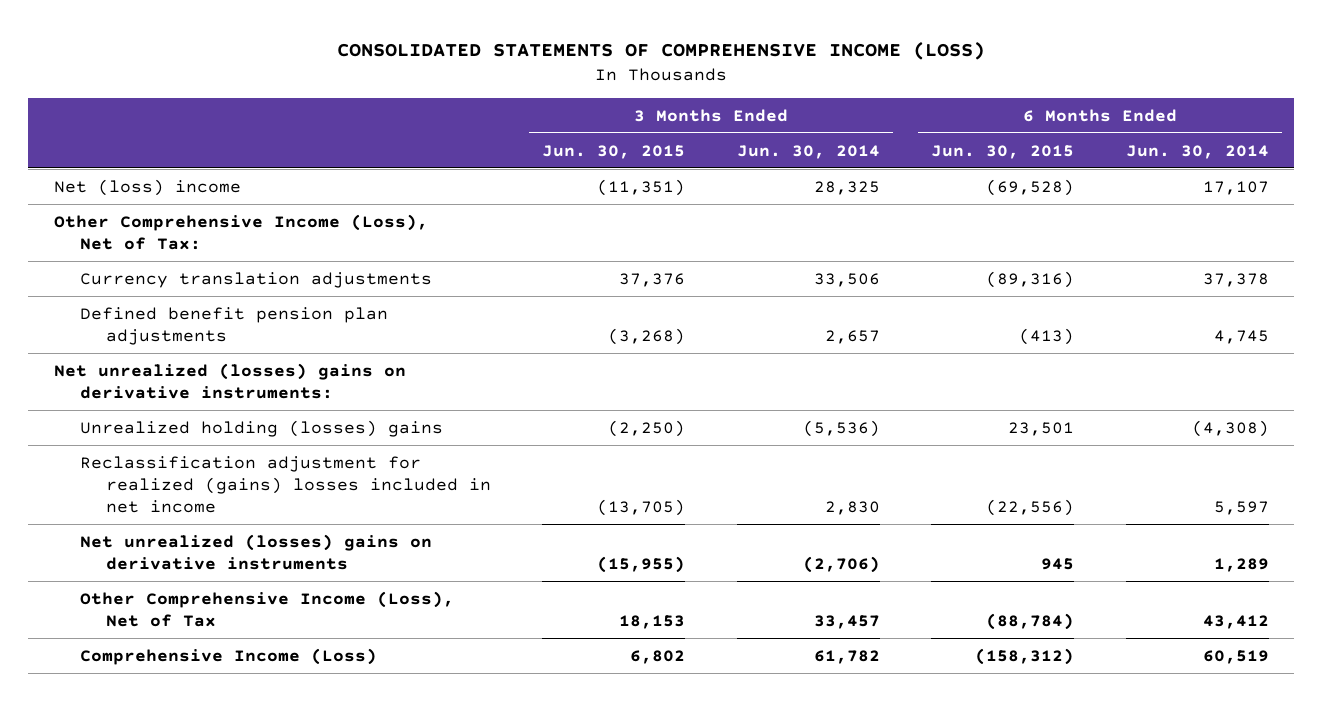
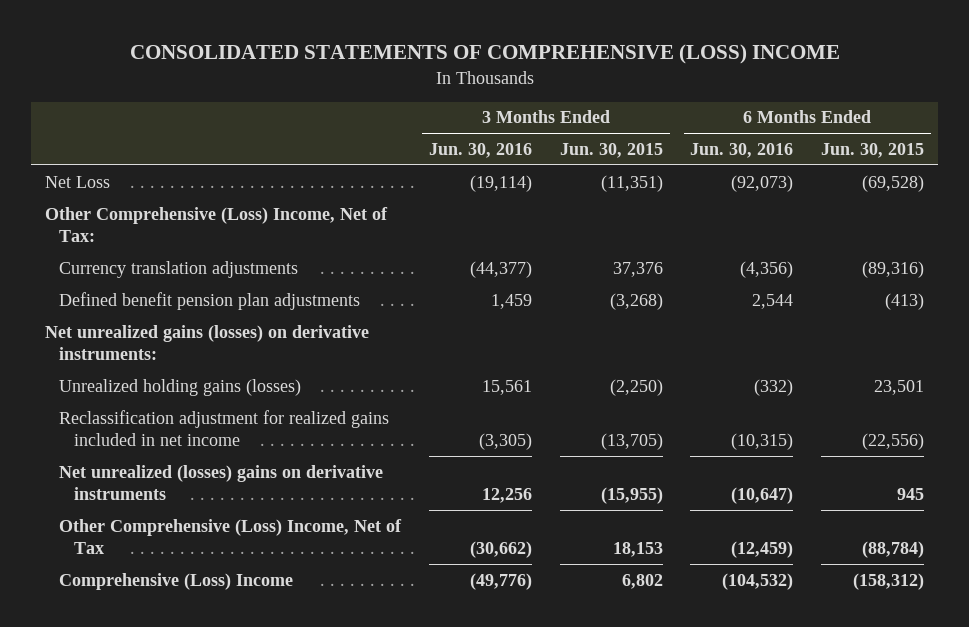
[337,41,986,60] CONSOLIDATED STATEMENTS OF COMPREHENSIVE INCOME (LOSS) -> [129,44,840,65] CONSOLIDATED STATEMENTS OF COMPREHENSIVE (LOSS) INCOME
[736,144,880,159] Jun. 30, 2014 -> none
[1125,144,1269,159] Jun. 30, 2014 -> none
none -> [429,143,533,159] Jun. 30, 2016
none -> [690,143,794,159] Jun. 30, 2016
[53,178,241,196] Net (loss) income -> [44,175,110,188] Net Loss
[53,213,428,250] Other Comprehensive Income (Loss), Net of Tax: -> [44,206,388,243] Other Comprehensive (Loss) Income, Net of Tax:
[53,362,406,399] Net unrealized (losses) gains on derivative instruments: -> [44,324,369,361] Net unrealized gains (losses) on derivative instruments:
[79,419,443,437] Unrealized holding (losses) gains -> [59,378,302,396] Unrealized holding gains (losses)
[79,455,491,514] Reclassification adjustment for realized (gains) losses included in net income -> [59,409,390,447] Reclassification adjustment for realized gains included in net income
[79,590,454,627] Other Comprehensive Income (Loss), Net of Tax -> [59,518,403,555] Other Comprehensive (Loss) Income, Net of Tax
[79,647,377,665] Comprehensive Income (Loss) -> [59,572,294,590] Comprehensive (Loss) Income

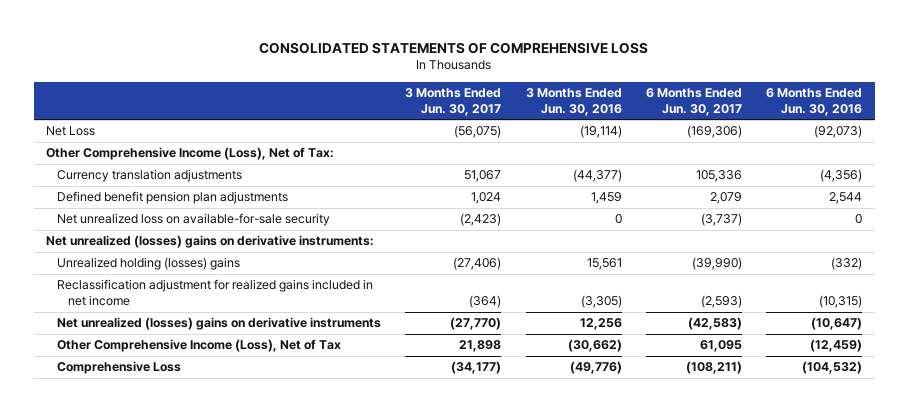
[129,44,840,65] CONSOLIDATED STATEMENTS OF COMPREHENSIVE (LOSS) INCOME -> [259,41,649,54] CONSOLIDATED STATEMENTS OF COMPREHENSIVE LOSS
[559,143,663,159] Jun. 30, 2015 -> none
[821,143,925,159] Jun. 30, 2015 -> none
none -> [405,87,502,116] 3 Months Ended Jun. 30, 2017
none -> [646,87,743,116] 6 Months Ended Jun. 30, 2017
[44,206,388,243] Other Comprehensive (Loss) Income, Net of Tax: -> [45,147,334,161] Other Comprehensive Income (Loss), Net of Tax:
none -> [57,213,331,227] Net unrealized loss on available-for-sale security
[44,324,369,361] Net unrealized gains (losses) on derivative instruments: -> [45,235,374,249] Net unrealized (losses) gains on derivative instruments:
[59,378,302,396] Unrealized holding gains (losses) -> [57,257,241,271] Unrealized holding (losses) gains
[59,518,403,555] Other Comprehensive (Loss) Income, Net of Tax -> [57,339,342,353] Other Comprehensive Income (Loss), Net of Tax
[59,572,294,590] Comprehensive (Loss) Income -> [57,361,182,375] Comprehensive Loss

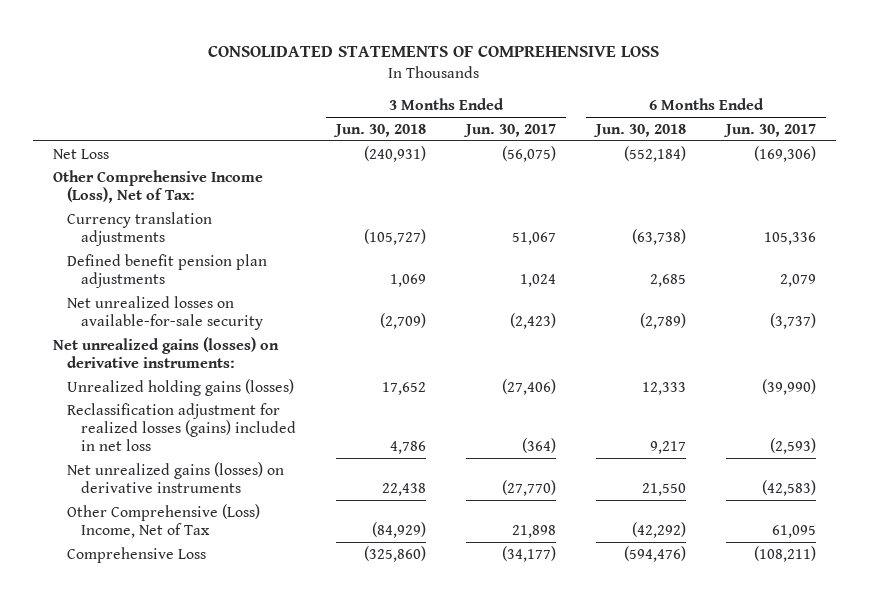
[525,87,622,116] 3 Months Ended Jun. 30, 2016 -> none
[766,87,863,116] 6 Months Ended Jun. 30, 2016 -> none
none -> [333,123,427,137] Jun. 30, 2018
none -> [593,123,687,137] Jun. 30, 2018
[57,213,331,227] Net unrealized loss on available-for-sale security -> [66,295,264,330] Net unrealized losses on available-for-sale security
[45,235,374,249] Net unrealized (losses) gains on derivative instruments: -> [52,336,279,368] Net unrealized gains (losses) on derivative instruments:
[57,257,241,271] Unrealized holding (losses) gains -> [66,378,294,396] Unrealized holding gains (losses)
[57,279,374,307] Reclassification adjustment for realized gains included in net income -> [66,402,297,451] Reclassification adjustment for realized losses (gains) included in net loss
[57,317,382,331] Net unrealized (losses) gains on derivative instruments -> [66,461,284,493] Net unrealized gains (losses) on derivative instruments
[57,339,342,353] Other Comprehensive Income (Loss), Net of Tax -> [66,503,260,538] Other Comprehensive (Loss) Income, Net of Tax

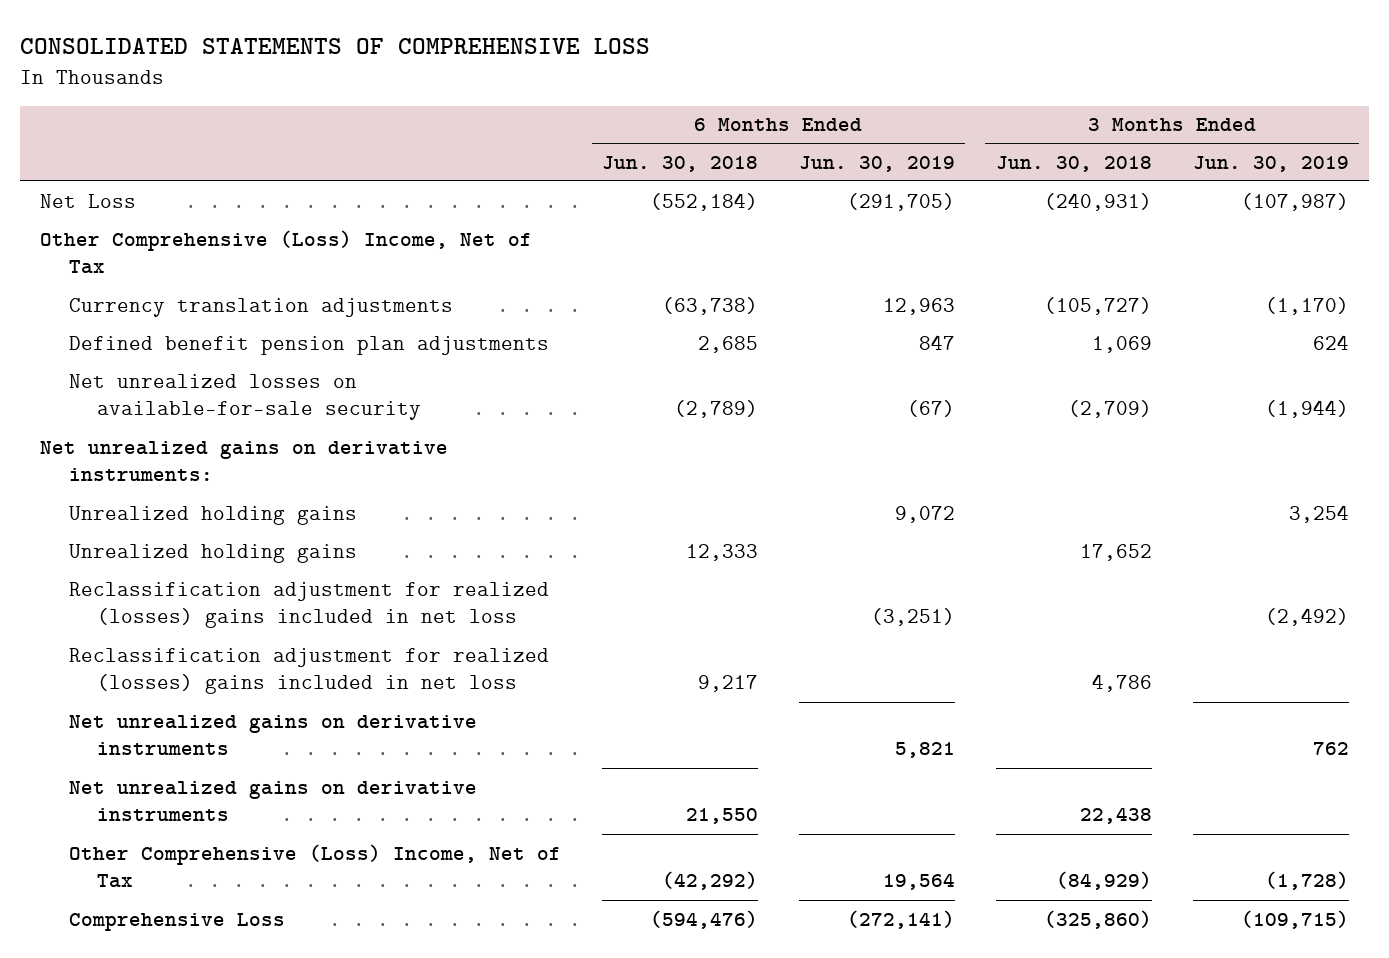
[463,123,557,137] Jun. 30, 2017 -> none
[723,123,817,137] Jun. 30, 2017 -> none
none -> [798,155,955,172] Jun. 30, 2019
none -> [1192,155,1349,172] Jun. 30, 2019
[52,169,263,203] Other Comprehensive Income (Loss), Net of Tax: -> [40,229,533,275] Other Comprehensive (Loss) Income, Net of Tax
[52,336,279,368] Net unrealized gains (losses) on derivative instruments: -> [40,440,449,482] Net unrealized gains on derivative instruments:
none -> [68,505,357,525] Unrealized holding gains
[66,378,294,396] Unrealized holding gains (losses) -> [68,543,357,563] Unrealized holding gains
none -> [68,581,549,629] Reclassification adjustment for realized (losses) gains included in net loss
[66,402,297,451] Reclassification adjustment for realized losses (gains) included in net loss -> [68,647,549,695] Reclassification adjustment for realized (losses) gains included in net loss
none -> [68,714,477,756] Net unrealized gains on derivative instruments
[66,461,284,493] Net unrealized gains (losses) on derivative instruments -> [68,780,477,822] Net unrealized gains on derivative instruments

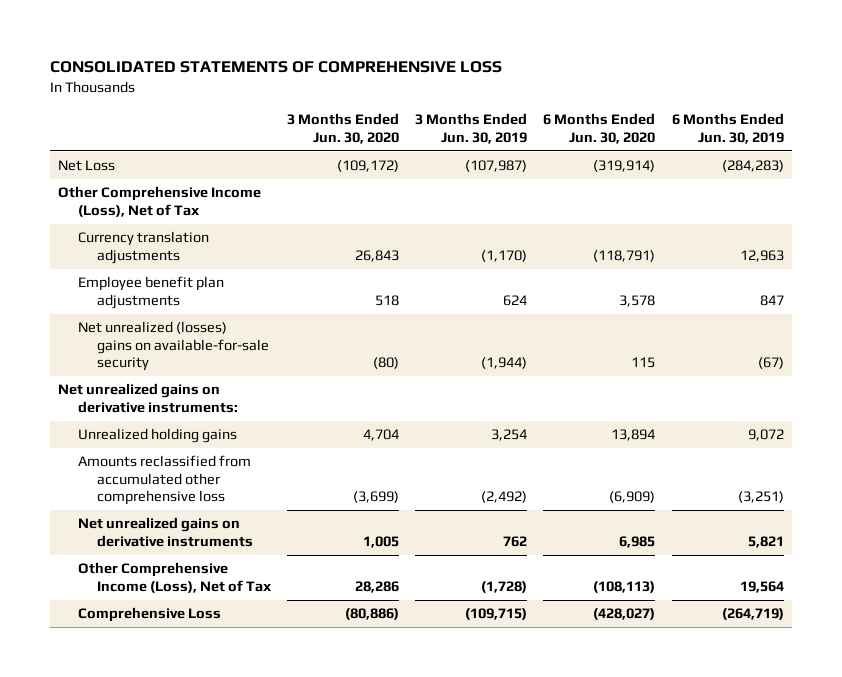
[601,155,758,172] Jun. 30, 2018 -> none
[995,155,1152,172] Jun. 30, 2018 -> none
none -> [287,113,400,144] 3 Months Ended Jun. 30, 2020
none -> [543,113,656,144] 6 Months Ended Jun. 30, 2020
[846,192,955,211] (291,705) -> [721,160,784,173] (284,283)
[40,229,533,275] Other Comprehensive (Loss) Income, Net of Tax -> [58,186,262,217] Other Comprehensive Income (Loss), Net of Tax
[68,335,549,355] Defined benefit pension plan adjustments -> [77,276,224,309] Employee benefit plan adjustments
[68,373,422,421] Net unrealized losses on available-for-sale security -> [77,321,270,372] Net unrealized (losses) gains on available-for-sale security
[68,543,357,563] Unrealized holding gains -> none
[68,647,549,695] Reclassification adjustment for realized (losses) gains included in net loss -> none
[68,581,549,629] Reclassification adjustment for realized (losses) gains included in net loss -> [77,455,251,506] Amounts reclassified from accumulated other comprehensive loss
[68,780,477,822] Net unrealized gains on derivative instruments -> none
[68,843,561,889] Other Comprehensive (Loss) Income, Net of Tax -> [77,562,273,593] Other Comprehensive Income (Loss), Net of Tax
[846,909,955,929] (272,141) -> [721,608,784,621] (264,719)

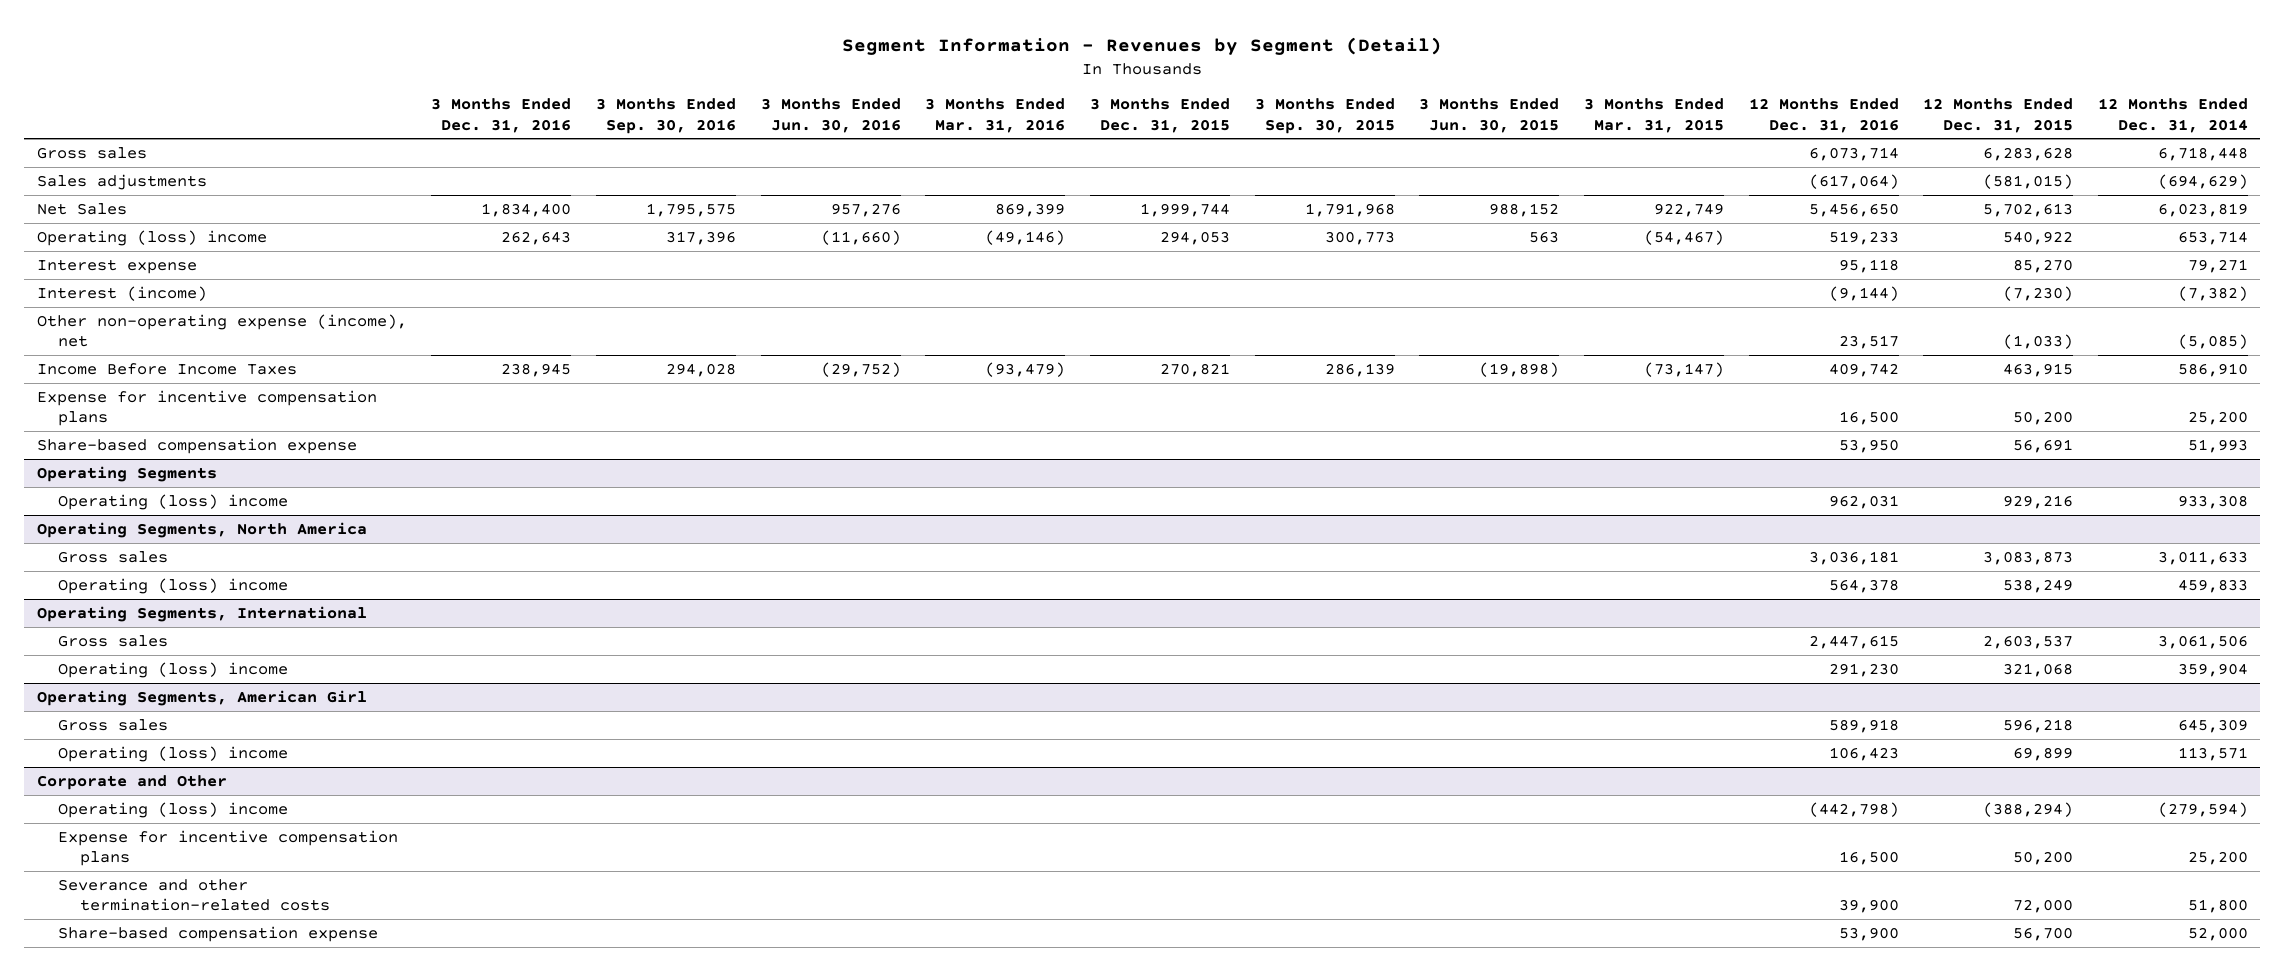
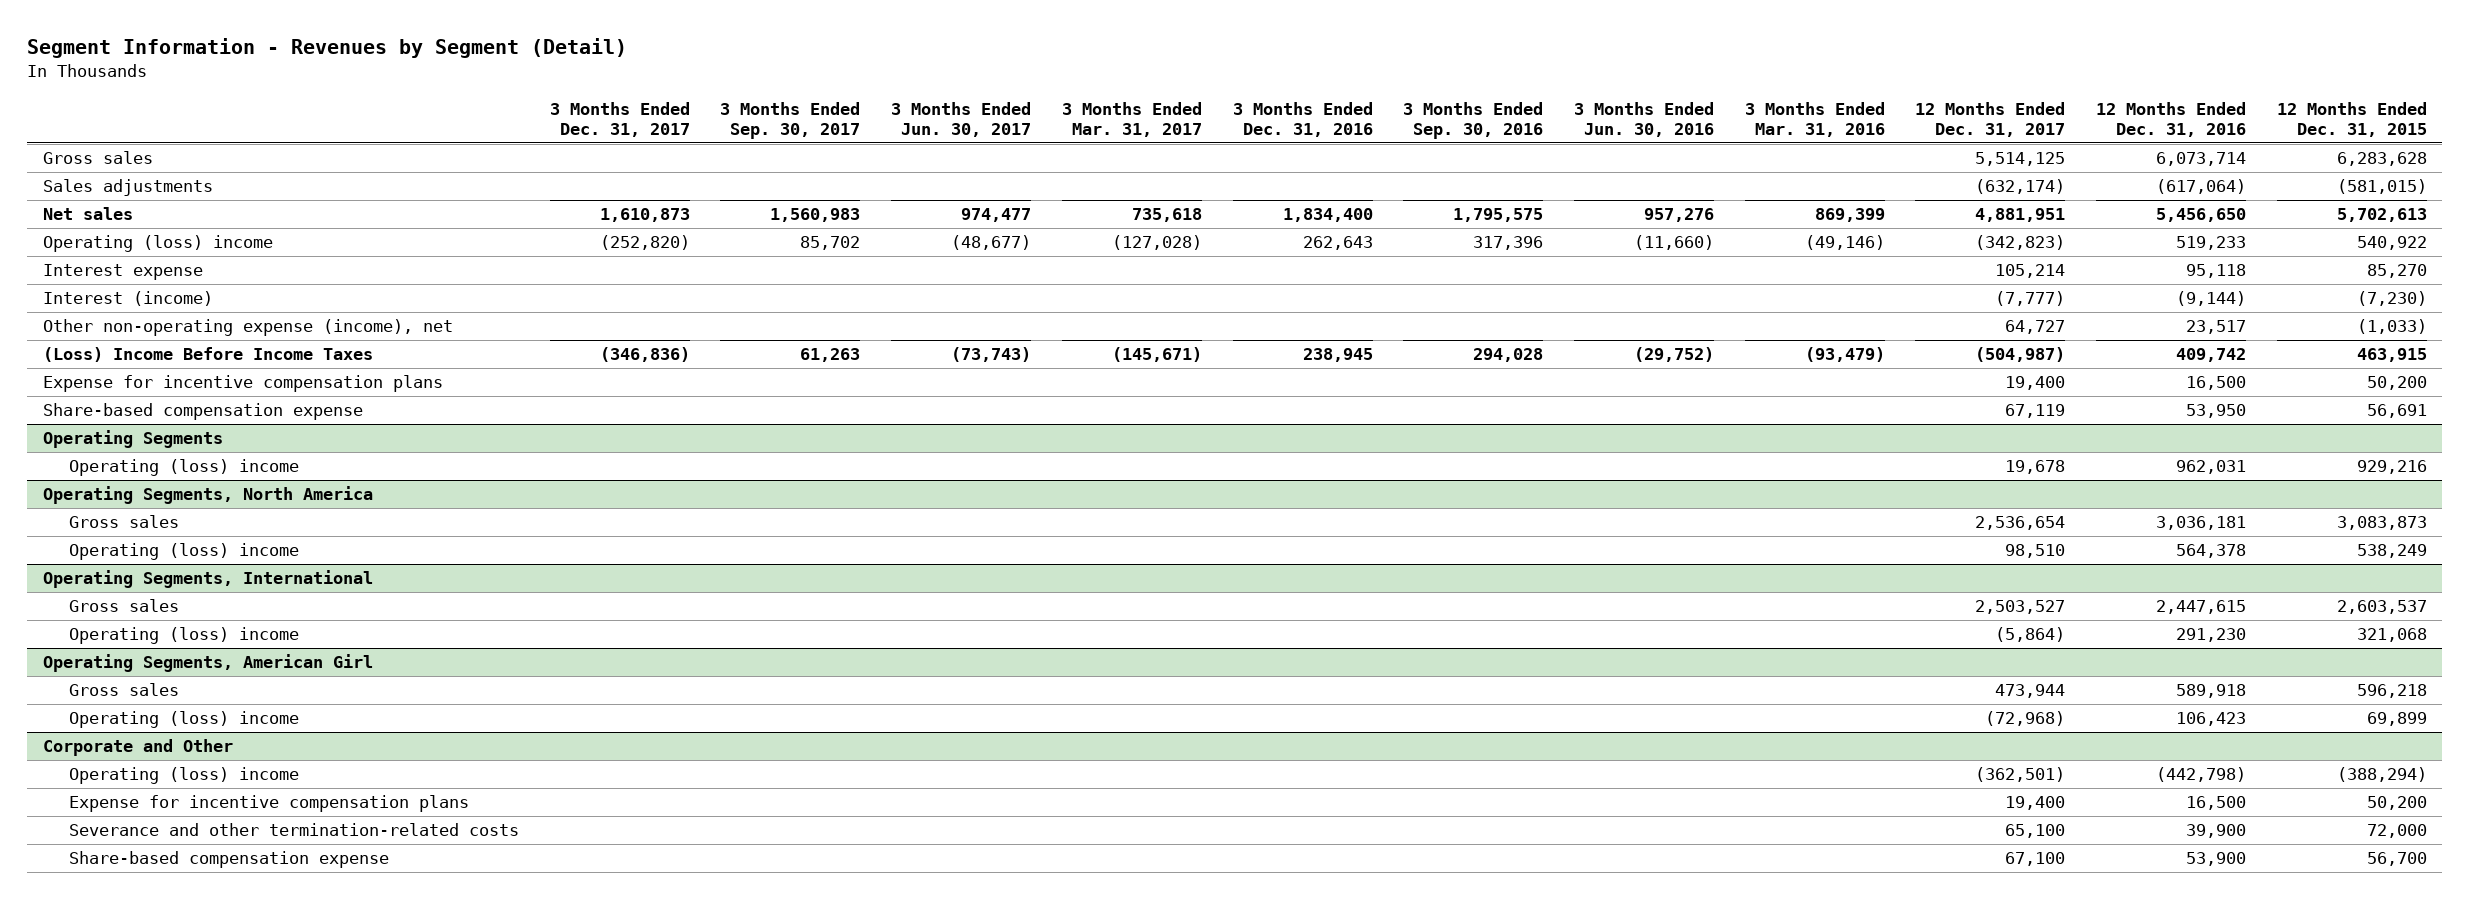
[1089,98,1230,133] 3 Months Ended Dec. 31, 2015 -> none
[1254,98,1395,134] 3 Months Ended Sep. 30, 2015 -> none
[1419,98,1560,133] 3 Months Ended Jun. 30, 2015 -> none
[1583,98,1724,133] 3 Months Ended Mar. 31, 2015 -> none
[2097,98,2248,133] 12 Months Ended Dec. 31, 2014 -> none
none -> [549,101,690,138] 3 Months Ended Dec. 31, 2017
none -> [720,101,861,140] 3 Months Ended Sep. 30, 2017
none -> [891,101,1032,138] 3 Months Ended Jun. 30, 2017
none -> [1061,101,1202,138] 3 Months Ended Mar. 31, 2017
none -> [1915,101,2066,138] 12 Months Ended Dec. 31, 2017
[36,202,127,215] Net Sales -> [42,207,133,221] Net sales
[36,362,297,375] Income Before Income Taxes -> [42,347,373,363] (Loss) Income Before Income Taxes

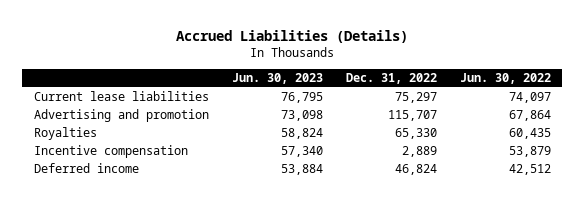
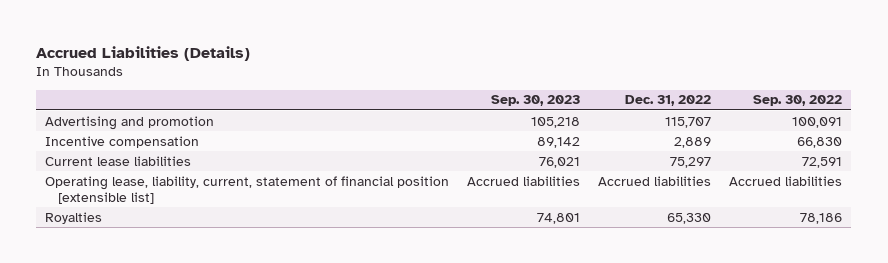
[231,73,323,85] Jun. 30, 2023 -> none
[459,73,551,85] Jun. 30, 2022 -> none
none -> [491,95,581,107] Sep. 30, 2023
none -> [753,95,843,107] Sep. 30, 2022
[33,163,139,174] Deferred income -> none
[33,91,209,102] Current lease liabilities -> [45,155,192,166] Current lease liabilities
none -> [45,175,450,204] Operating lease, liability, current, statement of financial position [extensible list]
[33,127,97,141] Royalties -> [45,211,103,224] Royalties

